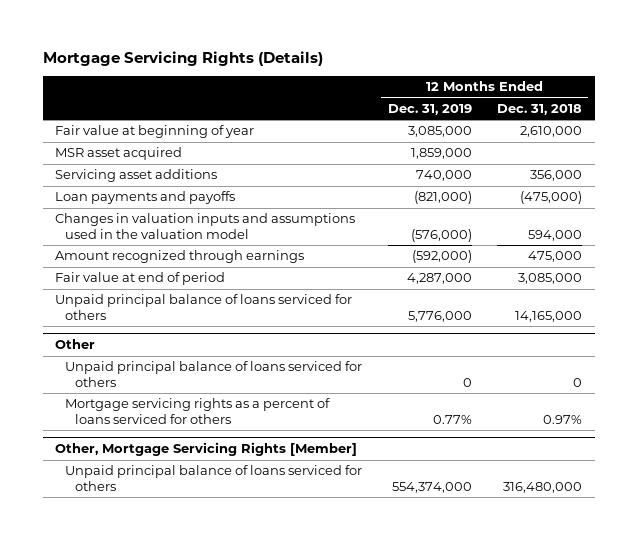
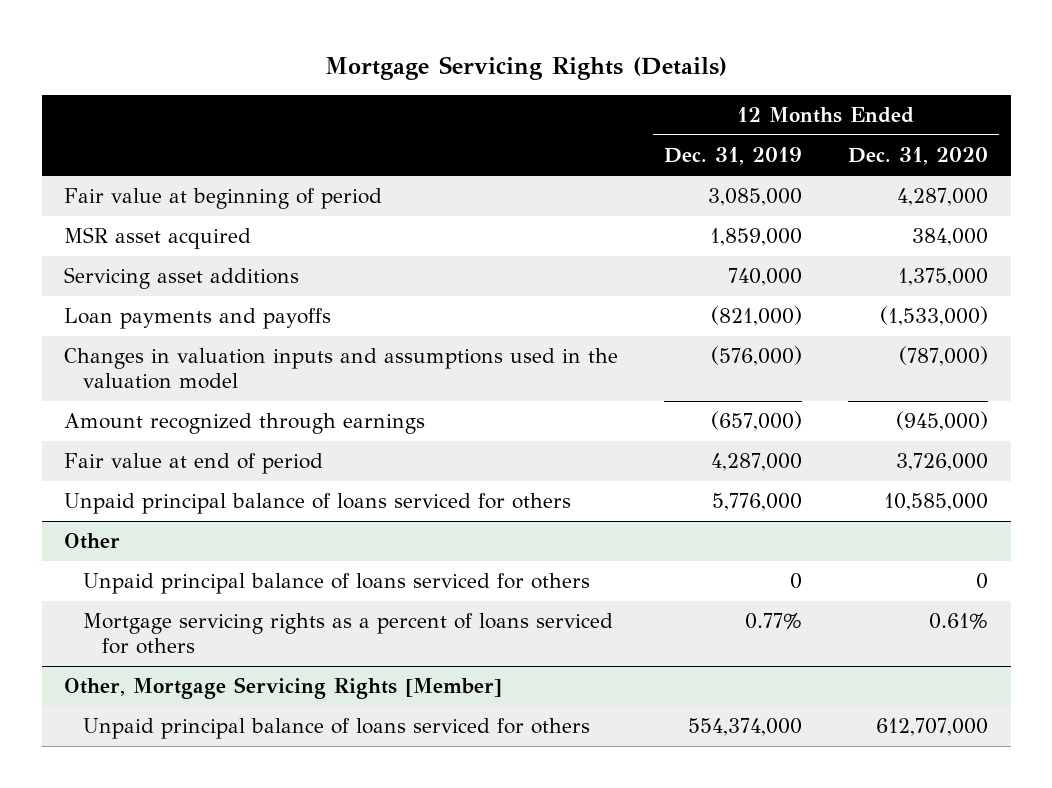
[496,103,582,115] Dec. 31, 2018 -> none
none -> [847,147,988,166] Dec. 31, 2020
[55,125,255,139] Fair value at beginning of year -> [64,188,383,210] Fair value at beginning of period
[411,250,472,264] (592,000) -> [711,411,803,432] (657,000)

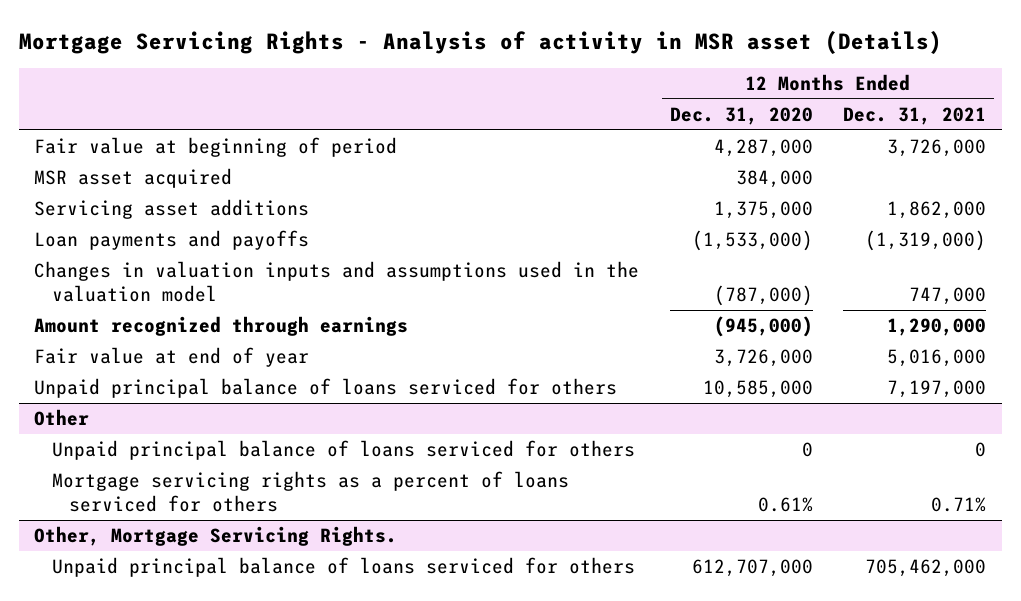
[325,55,728,80] Mortgage Servicing Rights (Details) -> [19,30,943,54] Mortgage Servicing Rights - Analysis of activity in MSR asset (Details)
[664,147,803,166] Dec. 31, 2019 -> none
none -> [843,107,987,126] Dec. 31, 2021
[64,453,324,475] Fair value at end of period -> [34,347,310,368] Fair value at end of year
[64,677,503,700] Other, Mortgage Servicing Rights [Member] -> [34,526,398,547] Other, Mortgage Servicing Rights.

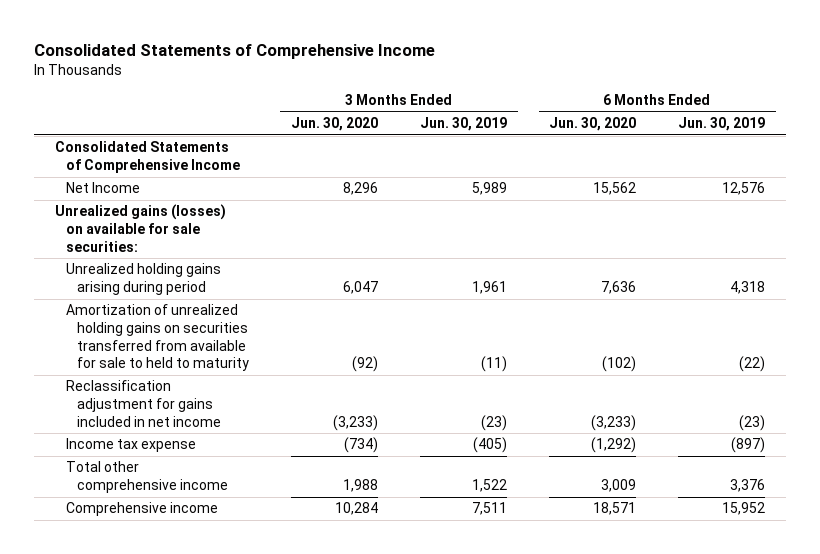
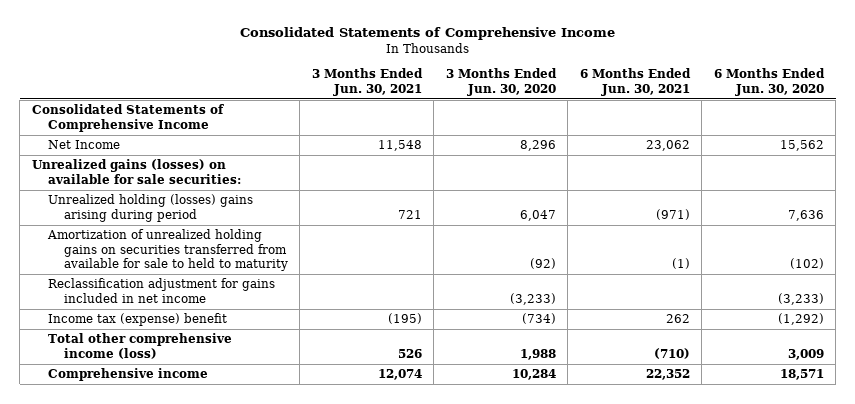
[419,117,507,132] Jun. 30, 2019 -> none
[678,117,766,132] Jun. 30, 2019 -> none
none -> [311,68,423,96] 3 Months Ended Jun. 30, 2021
none -> [579,68,691,96] 6 Months Ended Jun. 30, 2021
[65,263,221,296] Unrealized holding gains arising during period -> [47,194,253,222] Unrealized holding (losses) gains arising during period
[65,438,196,453] Income tax expense -> [47,313,227,327] Income tax (expense) benefit
[65,461,228,494] Total other comprehensive income -> [47,333,232,359] Total other comprehensive income (loss)

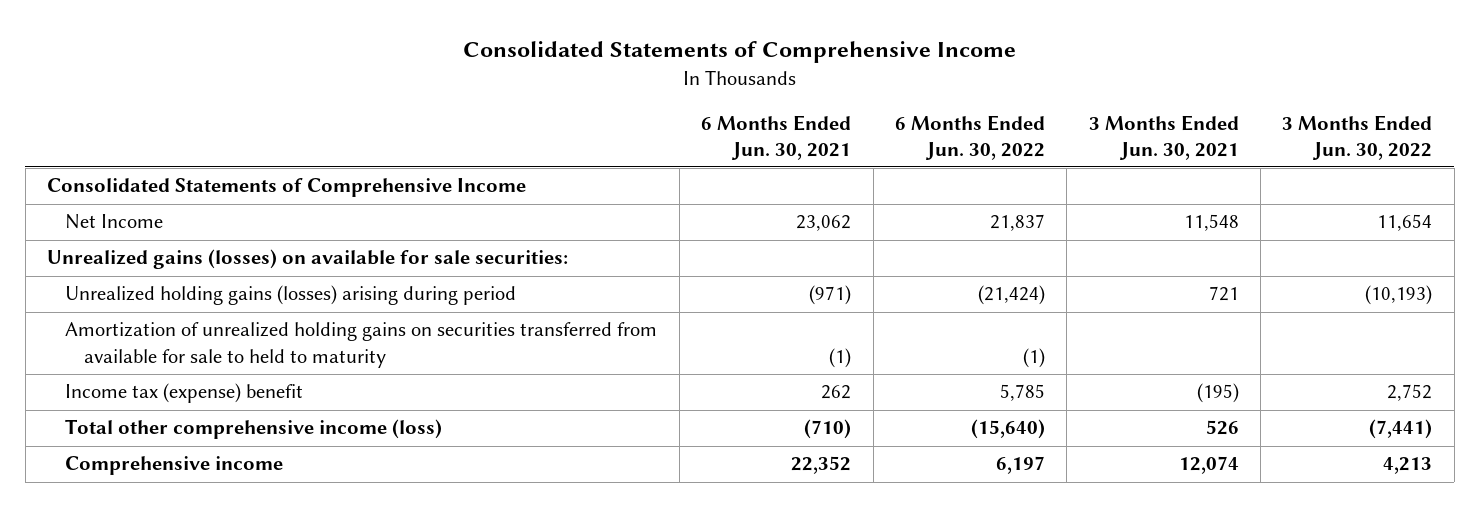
[445,68,557,96] 3 Months Ended Jun. 30, 2020 -> none
[713,68,825,96] 6 Months Ended Jun. 30, 2020 -> none
none -> [894,114,1045,160] 6 Months Ended Jun. 30, 2022
none -> [1282,114,1433,160] 3 Months Ended Jun. 30, 2022
[47,194,253,222] Unrealized holding (losses) gains arising during period -> [65,285,517,306] Unrealized holding gains (losses) arising during period
[47,278,275,303] Reclassification adjustment for gains included in net income -> none

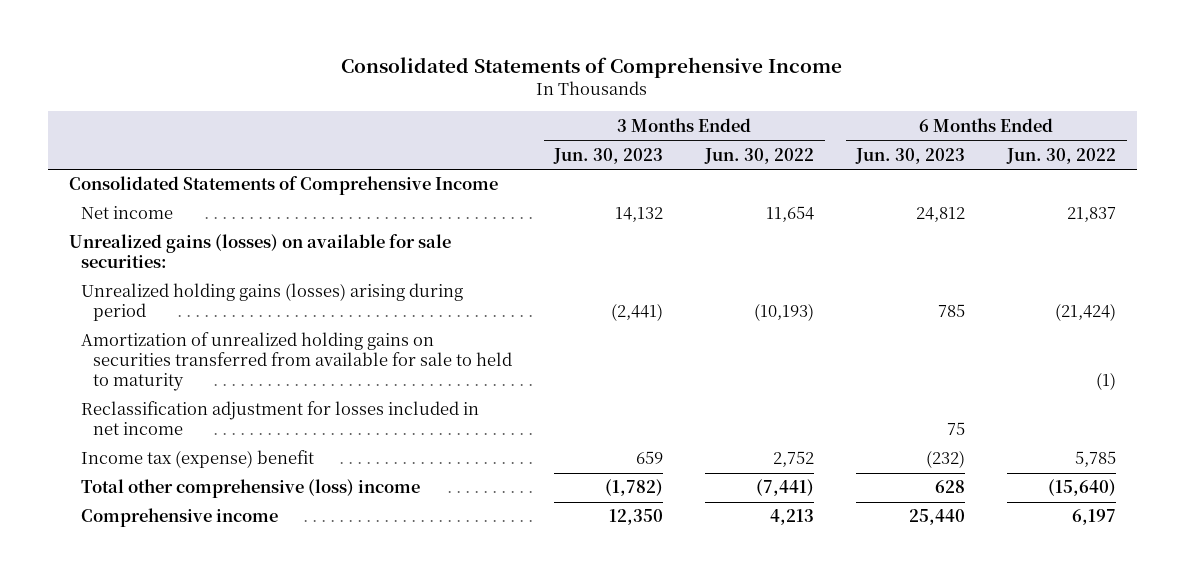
[701,114,852,160] 6 Months Ended Jun. 30, 2021 -> none
[1088,114,1239,160] 3 Months Ended Jun. 30, 2021 -> none
none -> [553,147,664,164] Jun. 30, 2023
none -> [855,147,966,164] Jun. 30, 2023
[65,214,164,230] Net Income -> [80,206,173,220] Net income
none -> [80,401,479,436] Reclassification adjustment for losses included in net income
[65,419,443,440] Total other comprehensive income (loss) -> [80,479,420,499] Total other comprehensive (loss) income

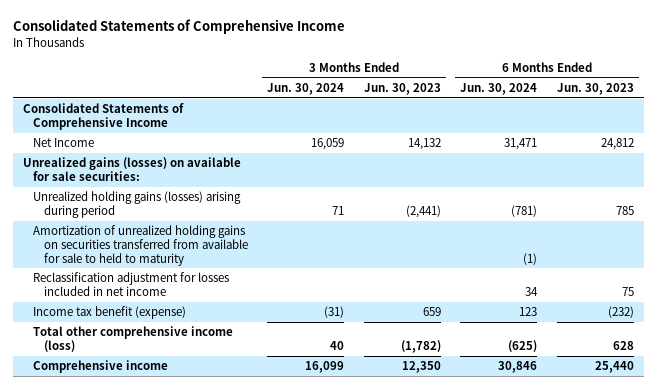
[704,147,815,164] Jun. 30, 2022 -> none
[1006,147,1117,164] Jun. 30, 2022 -> none
none -> [267,83,345,96] Jun. 30, 2024
none -> [460,83,538,96] Jun. 30, 2024
[80,206,173,220] Net income -> [33,138,95,148] Net Income
[80,450,314,469] Income tax (expense) benefit -> [33,306,187,320] Income tax benefit (expense)
[80,479,420,499] Total other comprehensive (loss) income -> [33,326,234,352] Total other comprehensive income (loss)

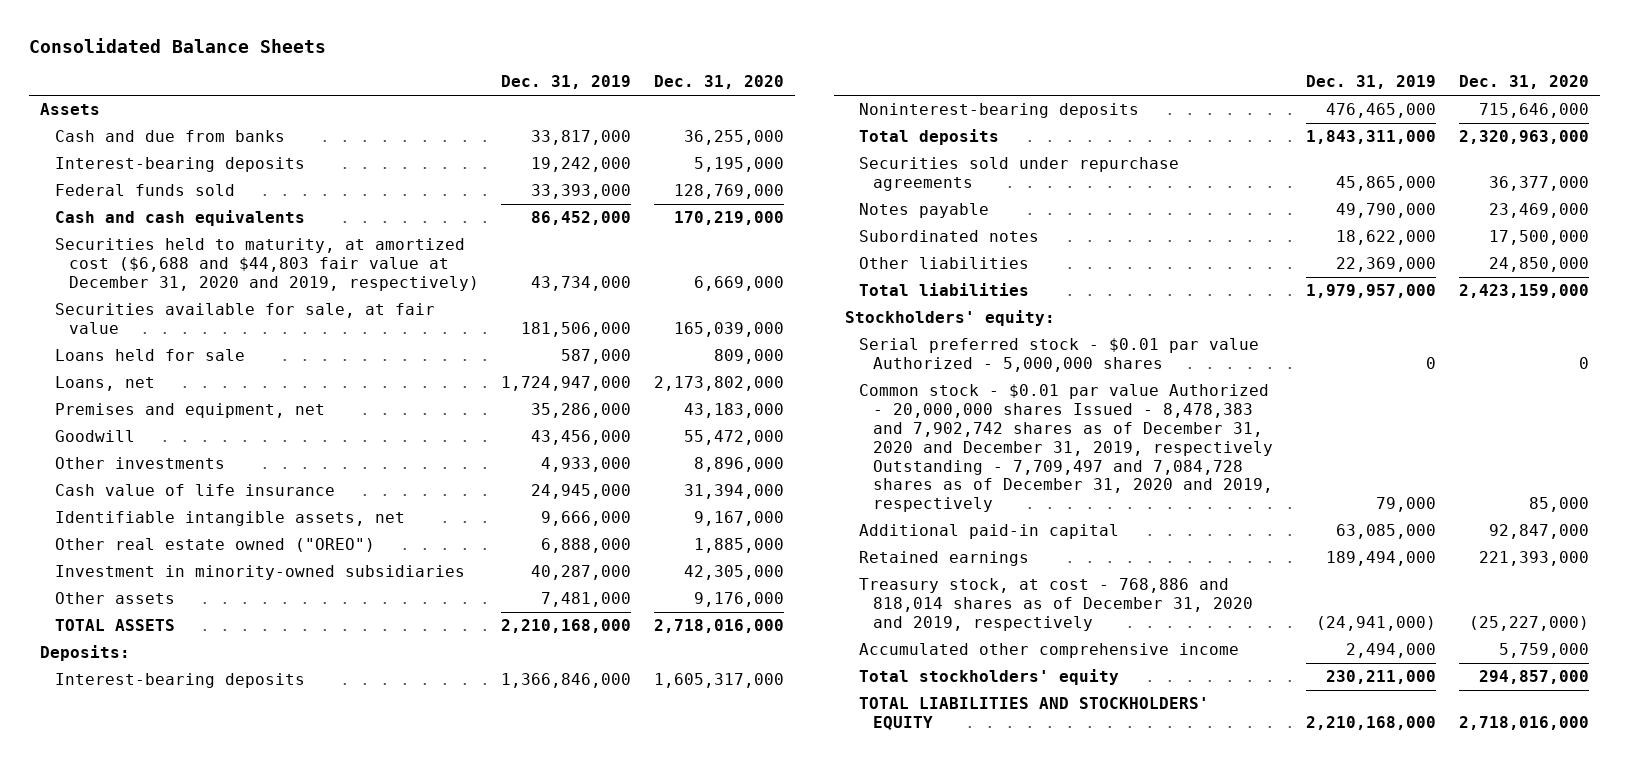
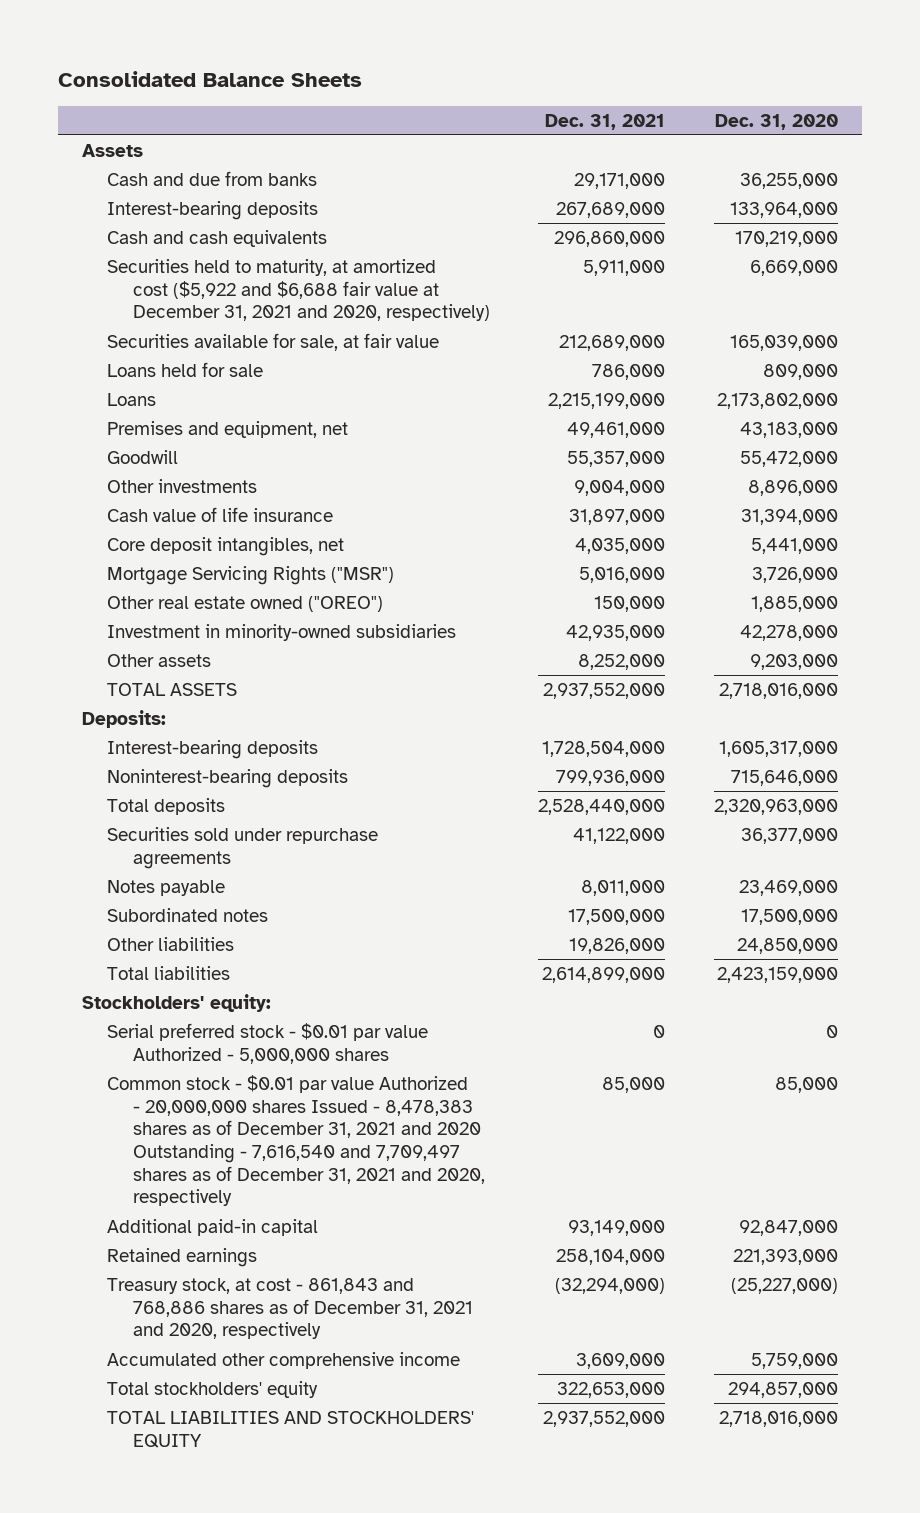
[501,75,632,90] Dec. 31, 2019 -> none
none -> [545,113,666,130] Dec. 31, 2021
[54,184,235,197] Federal funds sold -> none
[694,157,785,173] 5,195,000 -> [729,202,838,219] 133,964,000
[54,238,479,291] Securities held to maturity, at amortized cost ($6,688 and $44,803 fair value at December 31, 2020 and 2019, respectively) -> [107,259,490,322] Securities held to maturity, at amortized cost ($5,922 and $6,688 fair value at December 31, 2021 and 2020, respectively)
[54,376,155,392] Loans, net -> [107,393,157,407] Loans
[54,511,405,527] Identifiable intangible assets, net -> none
none -> [107,537,345,557] Core deposit intangibles, net
none -> [107,566,395,586] Mortgage Servicing Rights ("MSR")
[684,565,785,581] 42,305,000 -> [739,625,838,642] 42,278,000
[694,592,785,608] 9,176,000 -> [749,654,838,671] 9,203,000
[859,384,1274,513] Common stock - $0.01 par value Authorized - 20,000,000 shares Issued - 8,478,383 and 7,902,742 shares as of December 31, 2020 and December 31, 2019, respectively Outstanding - 7,709,497 and 7,084,728 shares as of December 31, 2020 and 2019, respectively -> [107,1075,485,1207] Common stock - $0.01 par value Authorized - 20,000,000 shares Issued - 8,478,383 shares as of December 31, 2021 and 2020 Outstanding - 7,616,540 and 7,709,497 shares as of December 31, 2021 and 2020, respectively
[859,578,1254,631] Treasury stock, at cost - 768,886 and 818,014 shares as of December 31, 2020 and 2019, respectively -> [107,1278,473,1340] Treasury stock, at cost - 861,843 and 768,886 shares as of December 31, 2021 and 2020, respectively

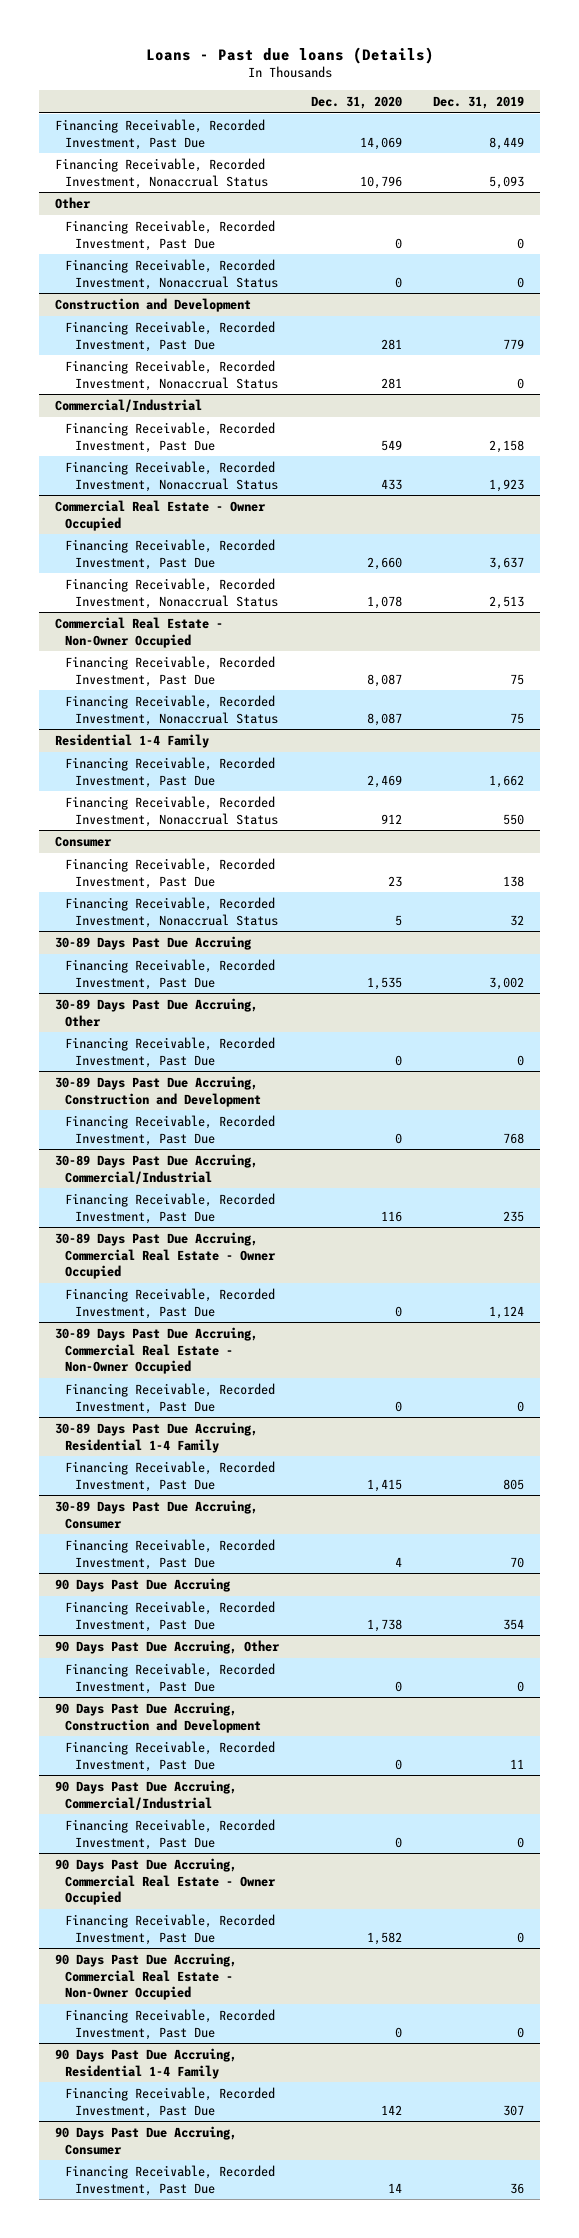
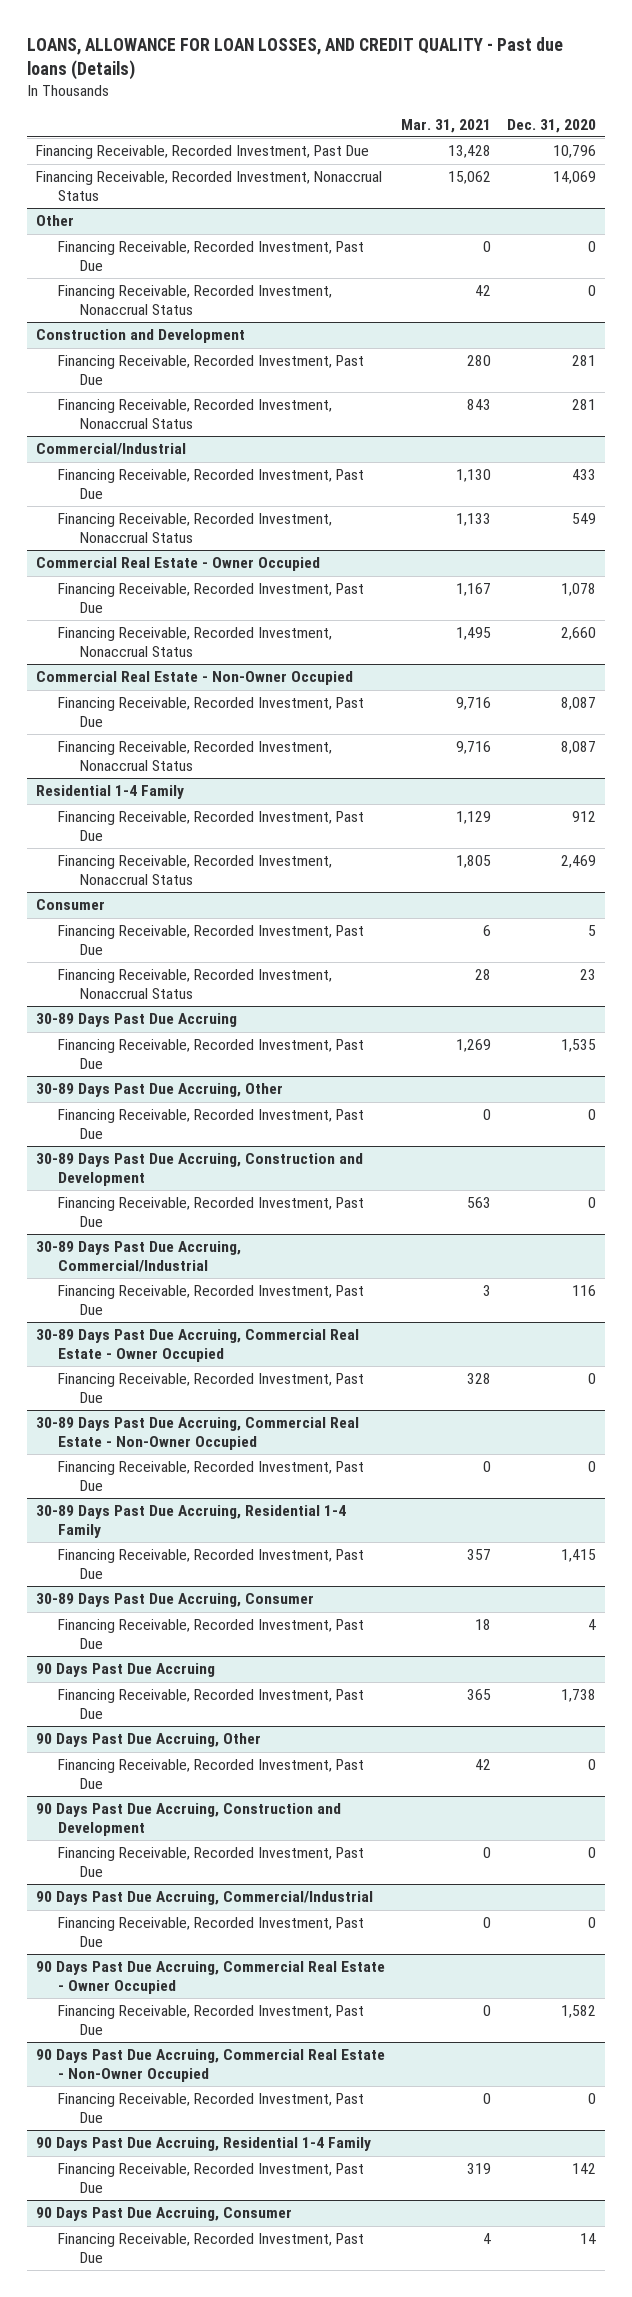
[145,46,434,64] Loans - Past due loans (Details) -> [27,37,564,81] LOANS, ALLOWANCE FOR LOAN LOSSES, AND CREDIT QUALITY - Past due loans (Details)
[432,95,524,109] Dec. 31, 2019 -> none
none -> [401,118,492,133] Mar. 31, 2021
[359,136,402,150] 14,069 -> [553,145,597,159] 10,796
[359,175,402,189] 10,796 -> [553,171,597,185] 14,069
[380,439,402,451] 549 -> [572,469,597,481] 433
[380,478,402,490] 433 -> [572,513,597,525] 549
[366,556,402,570] 2,660 -> [561,583,597,597] 1,078
[366,595,402,609] 1,078 -> [561,627,597,641] 2,660
[366,774,402,788] 2,469 -> [572,811,597,823] 912
[380,813,402,824] 912 -> [561,855,597,869] 2,469
[387,875,402,887] 23 -> [588,925,597,937] 5
[394,914,402,926] 5 -> [580,969,597,981] 23

